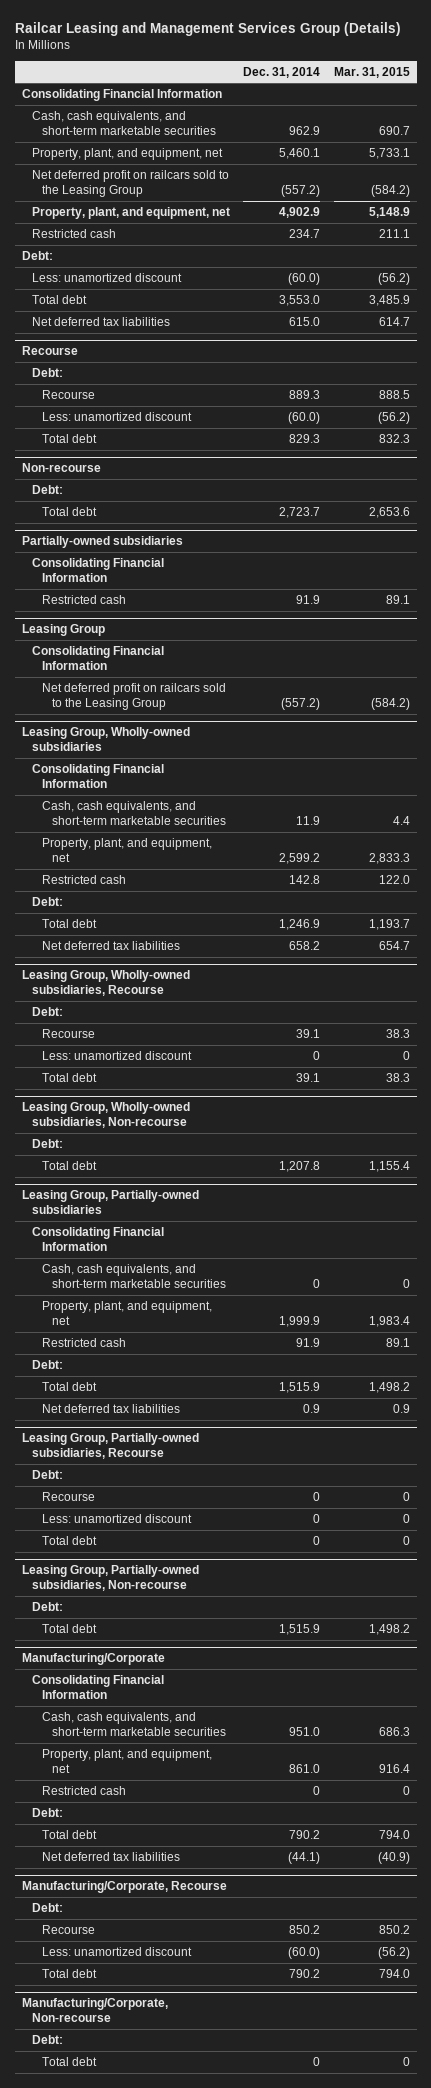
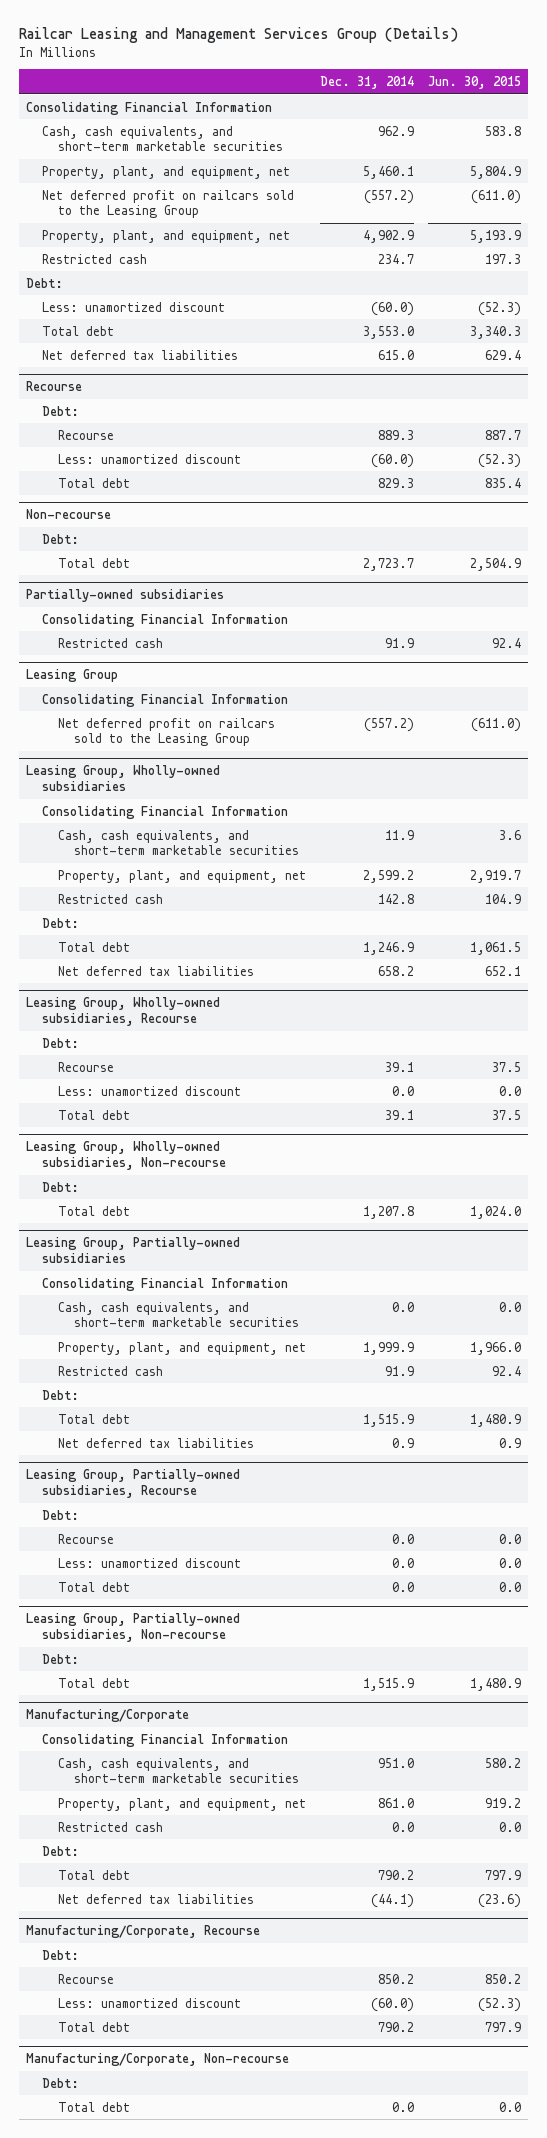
[333,66,410,78] Mar. 31, 2015 -> none
none -> [428,75,522,89] Jun. 30, 2015
[313,1050,321,1060] 0 -> [392,1085,415,1096] 0.0
[313,1278,321,1288] 0 -> [392,1301,415,1312] 0.0
[313,1491,321,1501] 0 -> [392,1533,415,1544] 0.0
[313,1513,321,1523] 0 -> [392,1557,415,1568] 0.0
[313,1535,321,1545] 0 -> [392,1581,415,1592] 0.0
[313,1785,321,1795] 0 -> [392,1821,415,1832] 0.0
[313,2056,321,2066] 0 -> [392,2101,415,2112] 0.0

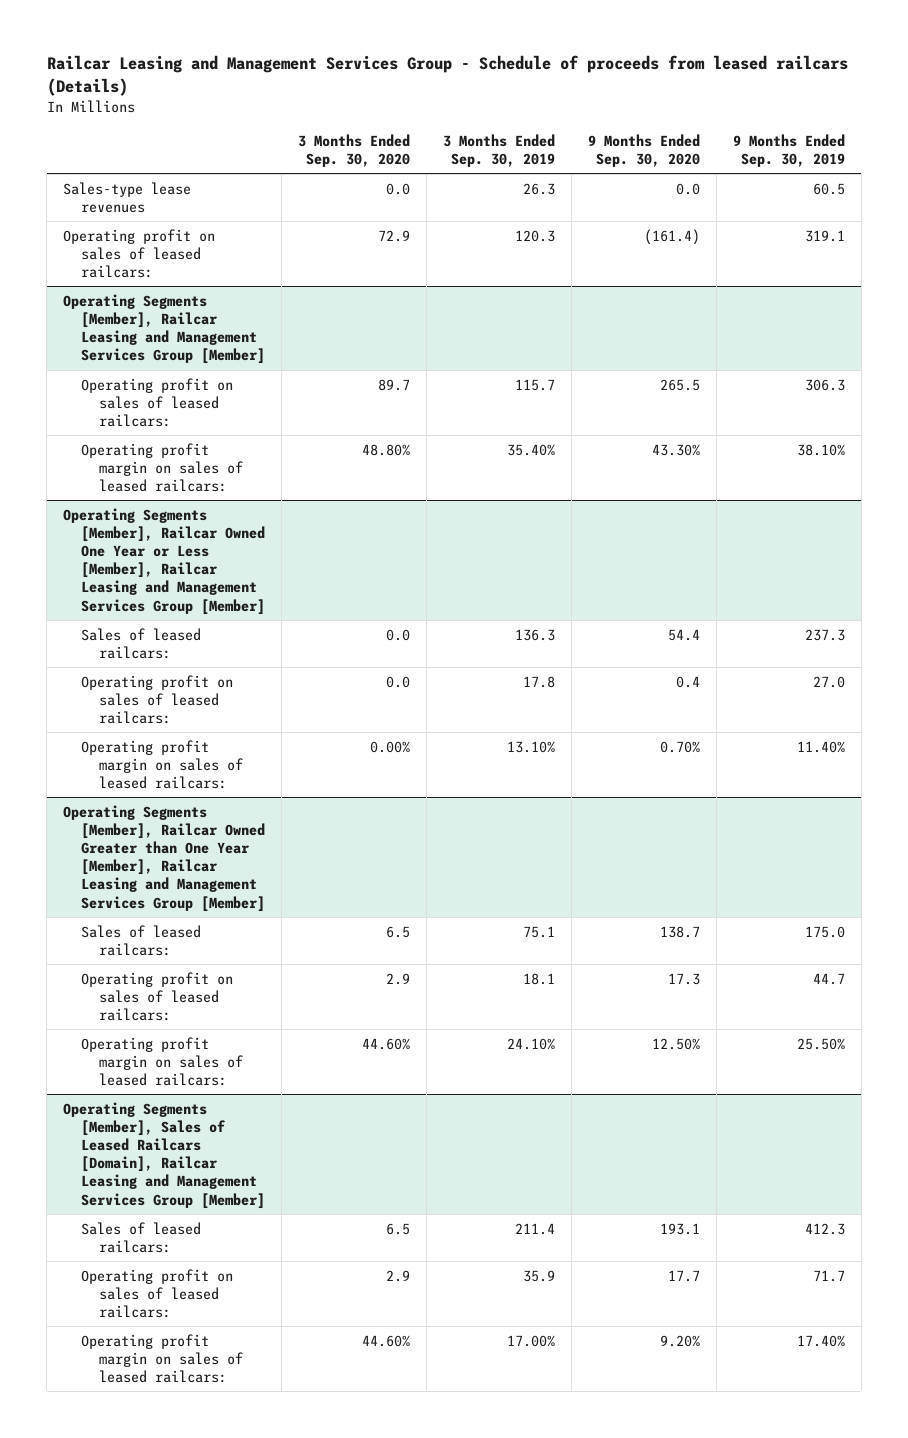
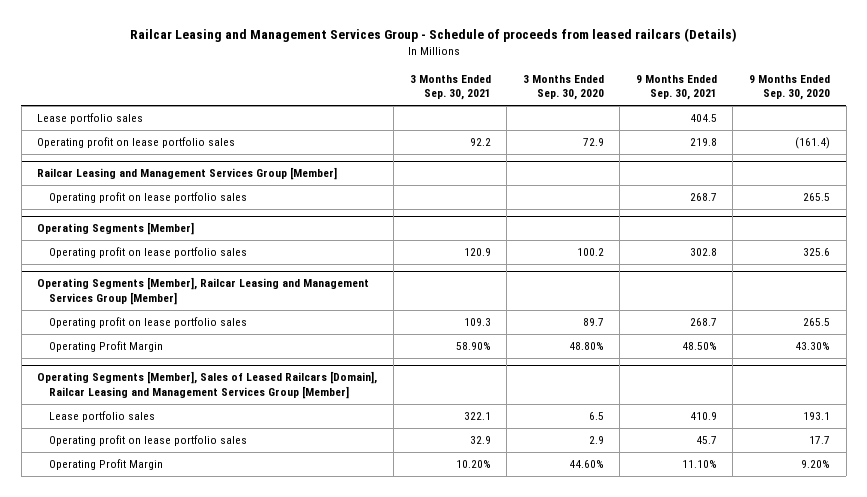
[443,133,556,167] 3 Months Ended Sep. 30, 2019 -> none
[732,133,845,167] 9 Months Ended Sep. 30, 2019 -> none
none -> [409,74,491,101] 3 Months Ended Sep. 30, 2021
none -> [635,74,717,101] 9 Months Ended Sep. 30, 2021
[63,181,192,213] Sales-type lease revenues -> none
none -> [37,113,144,125] Lease portfolio sales
[63,228,216,279] Operating profit on sales of leased railcars: -> [37,137,236,149] Operating profit on lease portfolio sales
none -> [37,167,338,181] Railcar Leasing and Management Services Group [Member]
none -> [48,192,247,204] Operating profit on lease portfolio sales
none -> [37,222,195,236] Operating Segments [Member]
none -> [48,247,247,259] Operating profit on lease portfolio sales
[63,507,266,615] Operating Segments [Member], Railcar Owned One Year or Less [Member], Railcar Leasing and Management Services Group [Member] -> none
[81,627,202,659] Sales of leased railcars: -> none
[81,674,234,725] Operating profit on sales of leased railcars: -> none
[81,739,244,790] Operating profit margin on sales of leased railcars: -> none
[63,804,266,912] Operating Segments [Member], Railcar Owned Greater than One Year [Member], Railcar Leasing and Management Services Group [Member] -> none
[81,924,202,956] Sales of leased railcars: -> none
[81,971,234,1022] Operating profit on sales of leased railcars: -> none
[81,1036,244,1087] Operating profit margin on sales of leased railcars: -> none
[81,377,234,428] Operating profit on sales of leased railcars: -> [48,317,247,329] Operating profit on lease portfolio sales
[81,442,244,493] Operating profit margin on sales of leased railcars: -> [48,341,163,353] Operating Profit Margin
[81,1221,202,1253] Sales of leased railcars: -> [48,411,155,423] Lease portfolio sales
[81,1268,234,1319] Operating profit on sales of leased railcars: -> [48,435,247,447] Operating profit on lease portfolio sales
[81,1333,244,1384] Operating profit margin on sales of leased railcars: -> [48,459,163,471] Operating Profit Margin

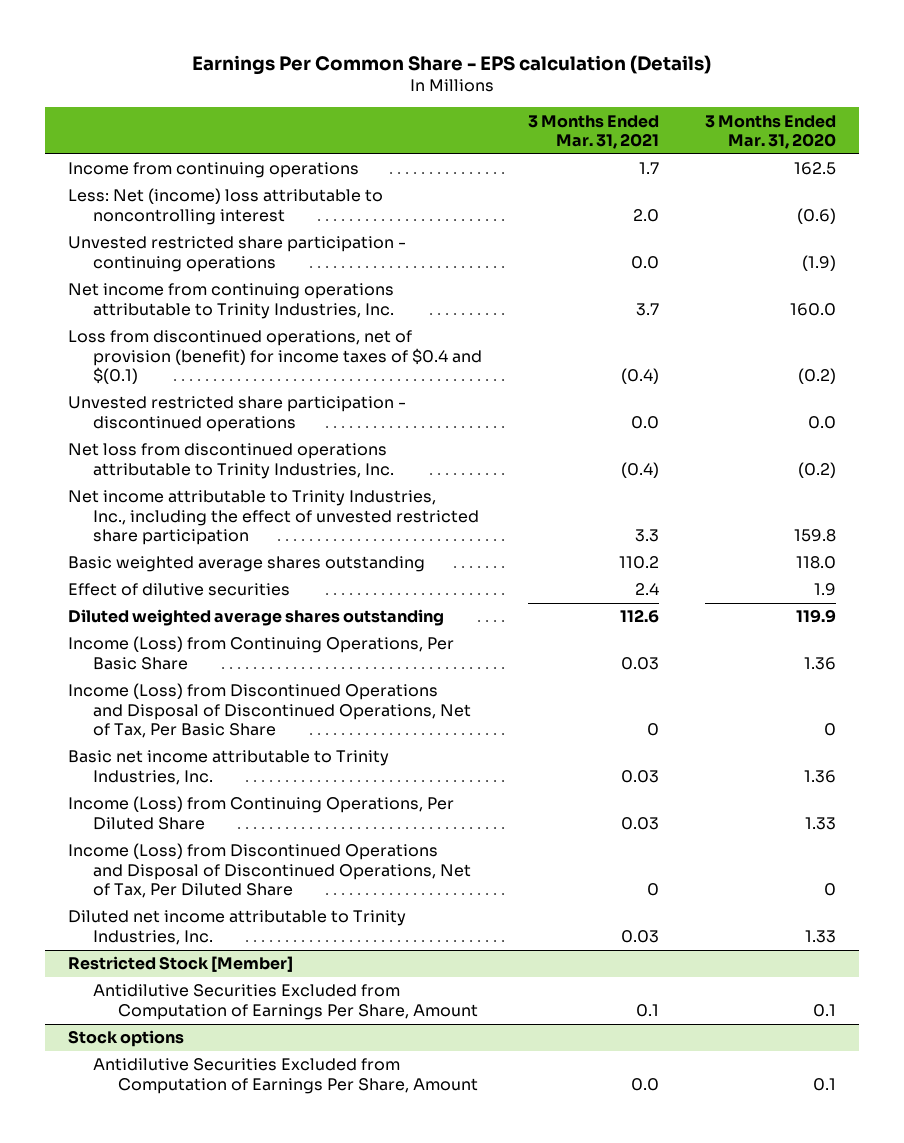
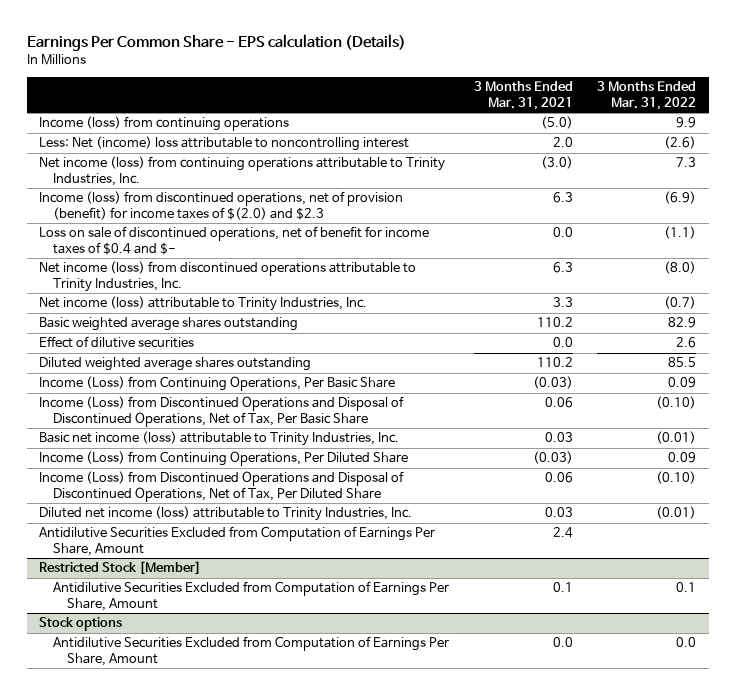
[705,114,837,150] 3 Months Ended Mar. 31, 2020 -> none
none -> [597,81,697,110] 3 Months Ended Mar. 31, 2022
[67,162,359,179] Income from continuing operations -> [39,116,290,132] Income (loss) from continuing operations
[638,162,659,175] 1.7 -> [540,116,573,130] (5.0)
[67,236,406,272] Unvested restricted share participation - continuing operations -> none
[67,396,406,432] Unvested restricted share participation - discontinued operations -> none
[67,283,394,319] Net income from continuing operations attributable to Trinity Industries, Inc. -> [39,156,446,187] Net income (loss) from continuing operations attributable to Trinity Industries, Inc.
[635,302,659,316] 3.7 -> [540,156,573,170] (3.0)
[67,330,482,384] Loss from discontinued operations, net of provision (benefit) for income taxes of $0.4 and $(0.1) -> [39,191,404,221] Income (loss) from discontinued operations, net of provision (benefit) for income taxes of $(2.0) and $2.3
[620,367,659,384] (0.4) -> [552,192,573,204] 6.3
none -> [39,226,430,256] Loss on sale of discontinued operations, net of benefit for income taxes of $0.4 and $-
[67,443,394,479] Net loss from discontinued operations attributable to Trinity Industries, Inc. -> [39,261,417,293] Net income (loss) from discontinued operations attributable to Trinity Industries, Inc.
[620,461,659,478] (0.4) -> [552,262,573,274] 6.3
[67,490,479,545] Net income attributable to Trinity Industries, Inc., including the effect of unvested restricted share participation -> [39,296,368,312] Net income (loss) attributable to Trinity Industries, Inc.
[634,583,659,596] 2.4 -> [552,337,573,348] 0.0
[619,609,659,624] 112.6 -> [536,357,573,368] 110.2
[620,656,659,670] 0.03 -> [532,376,573,390] (0.03)
[646,722,659,736] 0 -> [544,397,573,409] 0.06
[67,750,389,785] Basic net income attributable to Trinity Industries, Inc. -> [39,431,400,447] Basic net income (loss) attributable to Trinity Industries, Inc.
[620,816,659,830] 0.03 -> [532,451,573,465] (0.03)
[646,882,659,896] 0 -> [544,472,573,484] 0.06
[67,910,406,945] Diluted net income attributable to Trinity Industries, Inc. -> [39,506,413,522] Diluted net income (loss) attributable to Trinity Industries, Inc.
none -> [39,526,436,557] Antidilutive Securities Excluded from Computation of Earnings Per Share, Amount

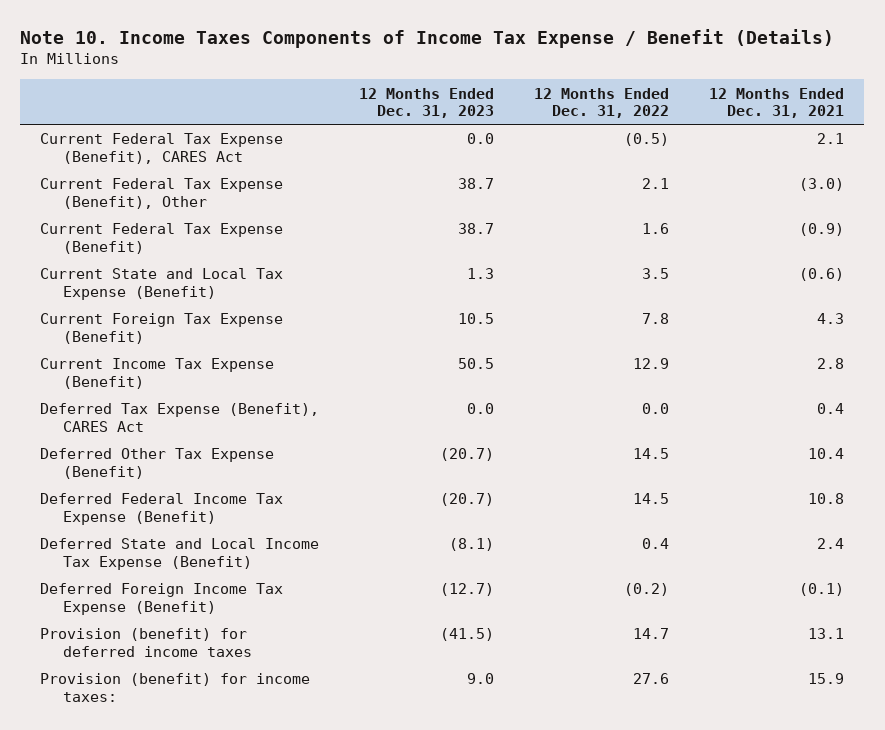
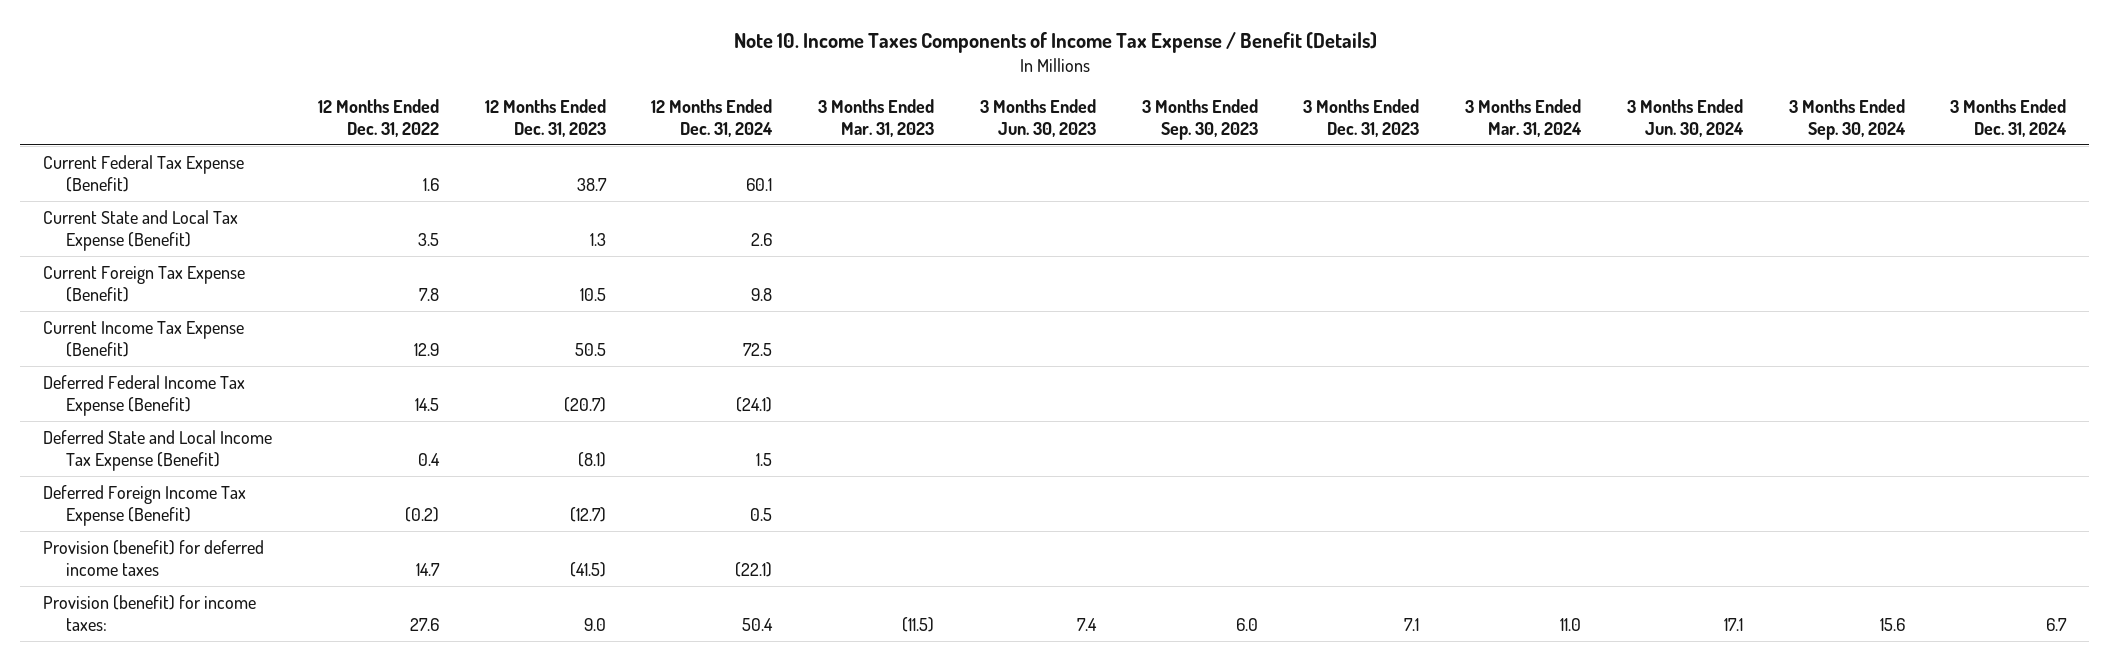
[709,87,845,118] 12 Months Ended Dec. 31, 2021 -> none
none -> [651,98,774,138] 12 Months Ended Dec. 31, 2024
none -> [818,98,935,138] 3 Months Ended Mar. 31, 2023
none -> [979,98,1096,138] 3 Months Ended Jun. 30, 2023
none -> [1141,98,1258,141] 3 Months Ended Sep. 30, 2023
none -> [1303,98,1420,138] 3 Months Ended Dec. 31, 2023
none -> [1465,98,1583,138] 3 Months Ended Mar. 31, 2024
none -> [1626,98,1744,138] 3 Months Ended Jun. 30, 2024
none -> [1788,98,1906,141] 3 Months Ended Sep. 30, 2024
none -> [1950,98,2068,138] 3 Months Ended Dec. 31, 2024
[40,133,284,164] Current Federal Tax Expense (Benefit), CARES Act -> none
[40,178,284,209] Current Federal Tax Expense (Benefit), Other -> none
[40,403,320,432] Deferred Tax Expense (Benefit), CARES Act -> none
[40,448,275,479] Deferred Other Tax Expense (Benefit) -> none

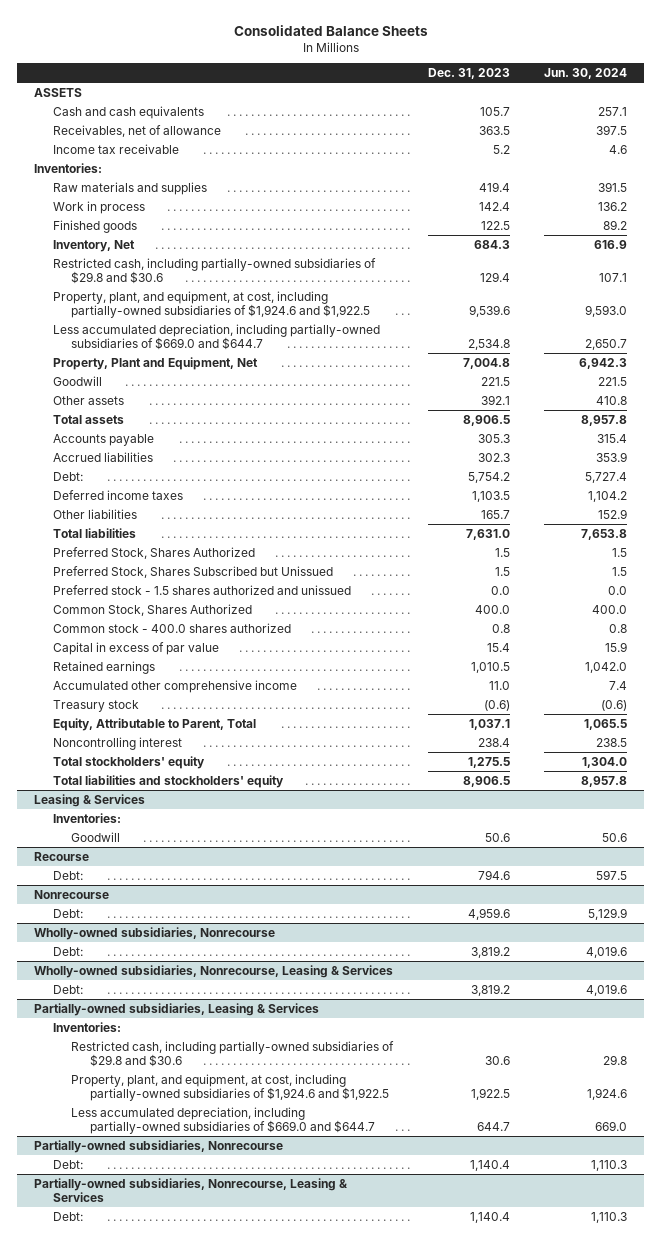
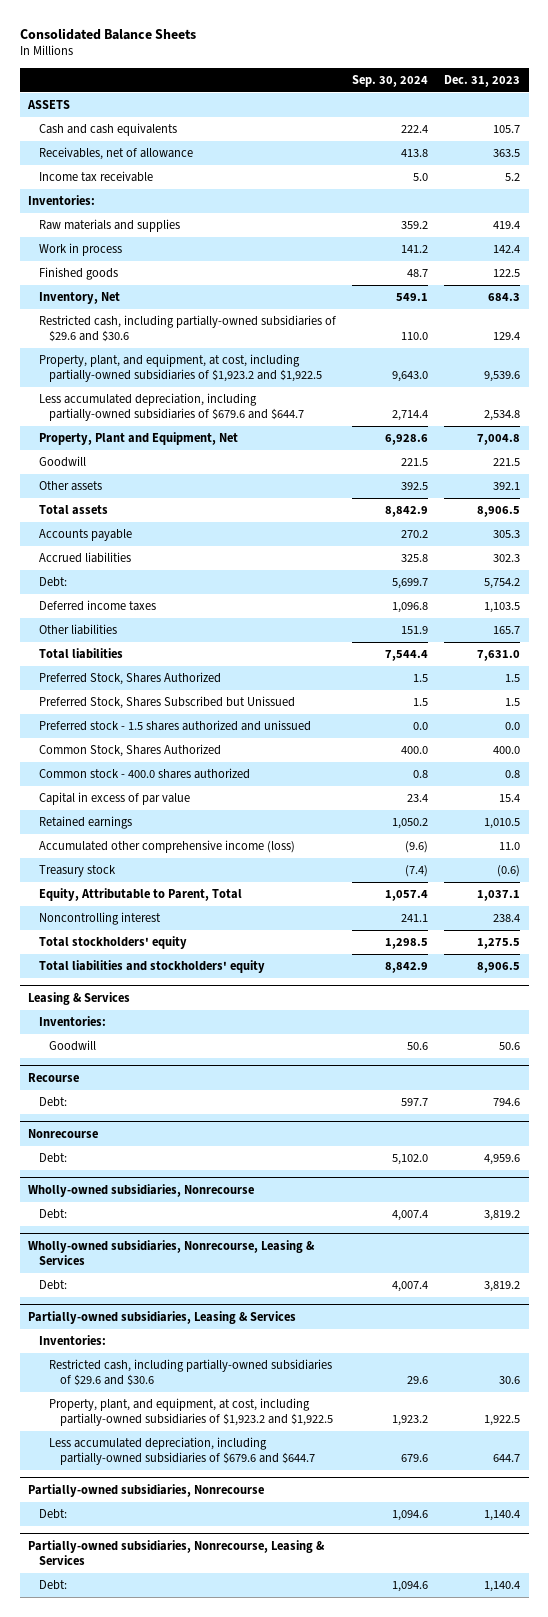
[543,68,627,80] Jun. 30, 2024 -> none
none -> [352,74,429,87] Sep. 30, 2024
[52,257,376,284] Restricted cash, including partially-owned subsidiaries of $29.8 and $30.6 -> [38,315,336,343] Restricted cash, including partially-owned subsidiaries of $29.6 and $30.6
[52,290,371,318] Property, plant, and equipment, at cost, including partially-owned subsidiaries of $1,924.6 and $1,922.5 -> [38,354,323,383] Property, plant, and equipment, at cost, including partially-owned subsidiaries of $1,923.2 and $1,922.5
[52,323,380,350] Less accumulated depreciation, including partially-owned subsidiaries of $669.0 and $644.7 -> [38,393,305,422] Less accumulated depreciation, including partially-owned subsidiaries of $679.6 and $644.7
[52,679,297,693] Accumulated other comprehensive income -> [38,840,295,854] Accumulated other comprehensive income (loss)
[71,1040,395,1067] Restricted cash, including partially-owned subsidiaries of $29.8 and $30.6 -> [49,1359,333,1387] Restricted cash, including partially-owned subsidiaries of $29.6 and $30.6
[71,1073,389,1101] Property, plant, and equipment, at cost, including partially-owned subsidiaries of $1,924.6 and $1,922.5 -> [49,1398,334,1427] Property, plant, and equipment, at cost, including partially-owned subsidiaries of $1,923.2 and $1,922.5
[71,1106,375,1134] Less accumulated depreciation, including partially-owned subsidiaries of $669.0 and $644.7 -> [49,1437,316,1466] Less accumulated depreciation, including partially-owned subsidiaries of $679.6 and $644.7

